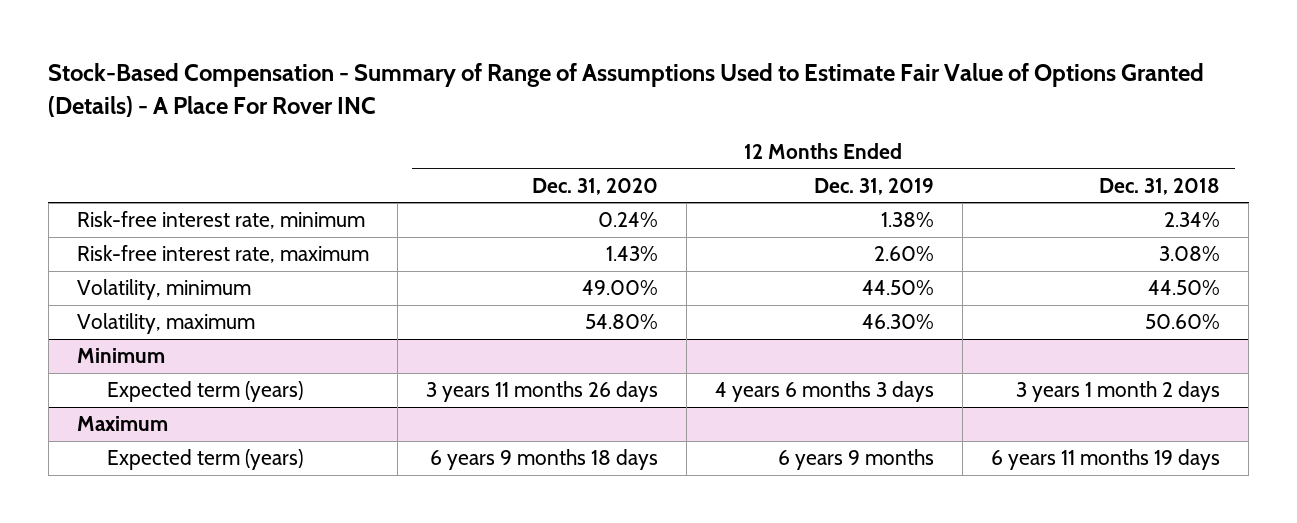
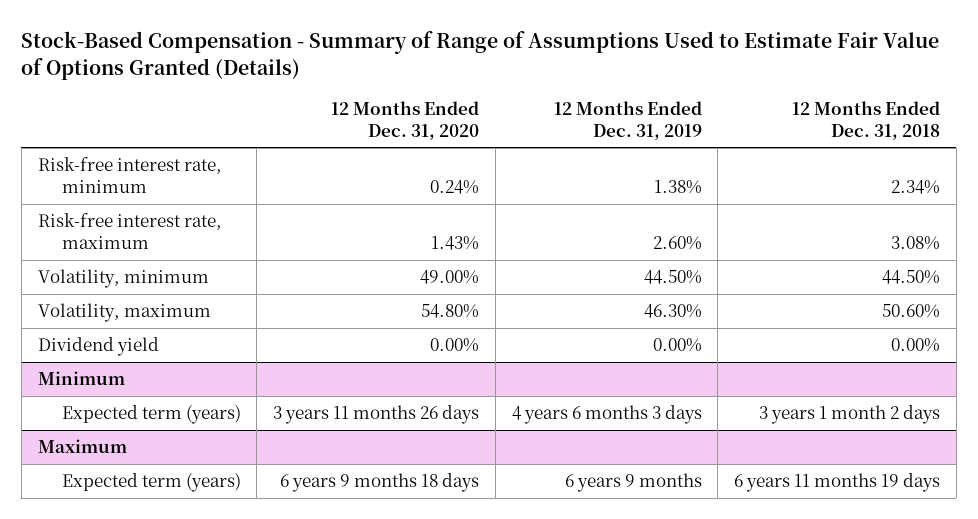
[48,63,1205,117] Stock-Based Compensation - Summary of Range of Assumptions Used to Estimate Fair Value of Options Granted (Details) - A Place For Rover INC -> [21,31,940,80] Stock-Based Compensation - Summary of Range of Assumptions Used to Estimate Fair Value of Options Granted (Details)
none -> [37,337,159,357] Dividend yield

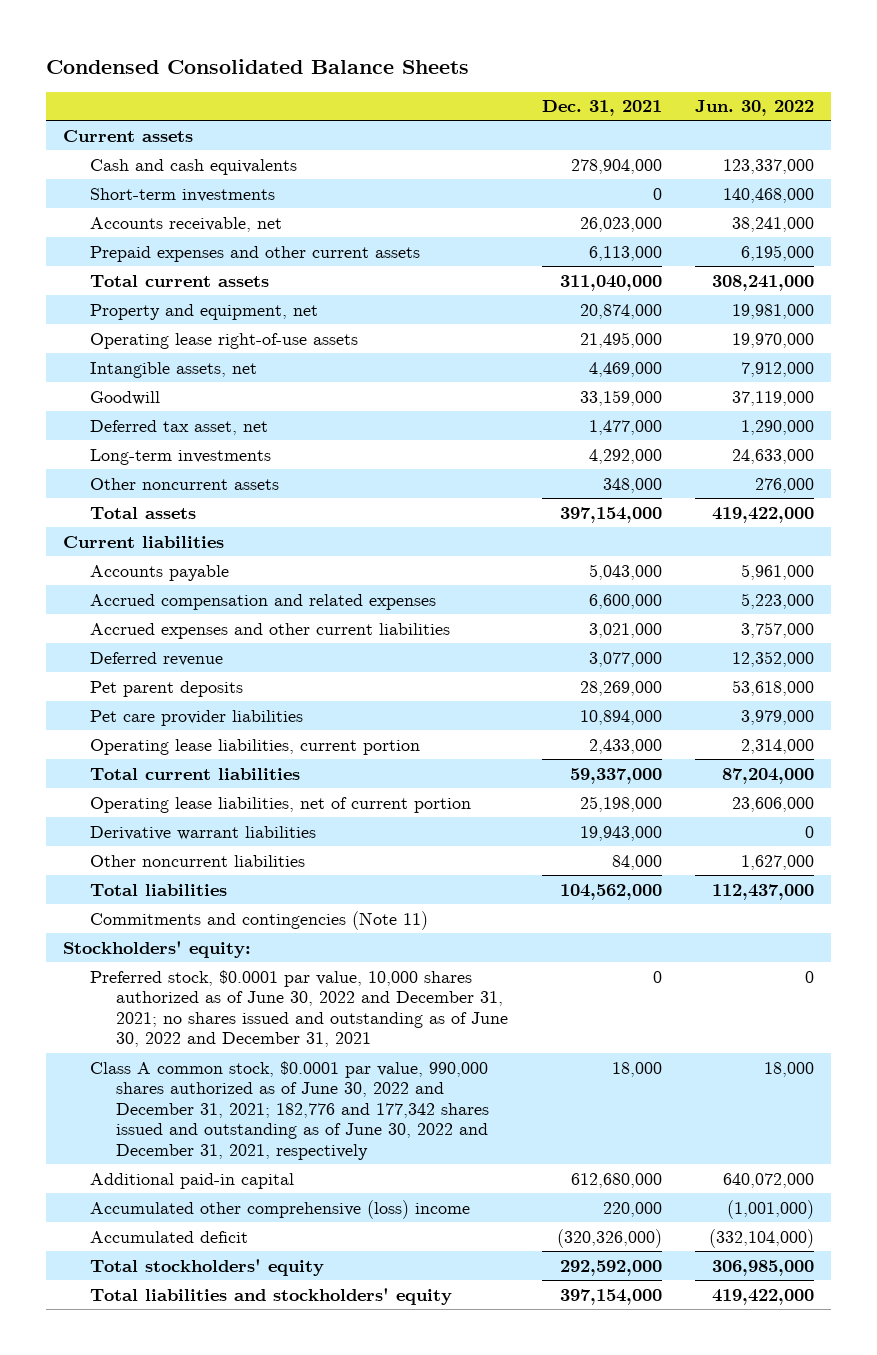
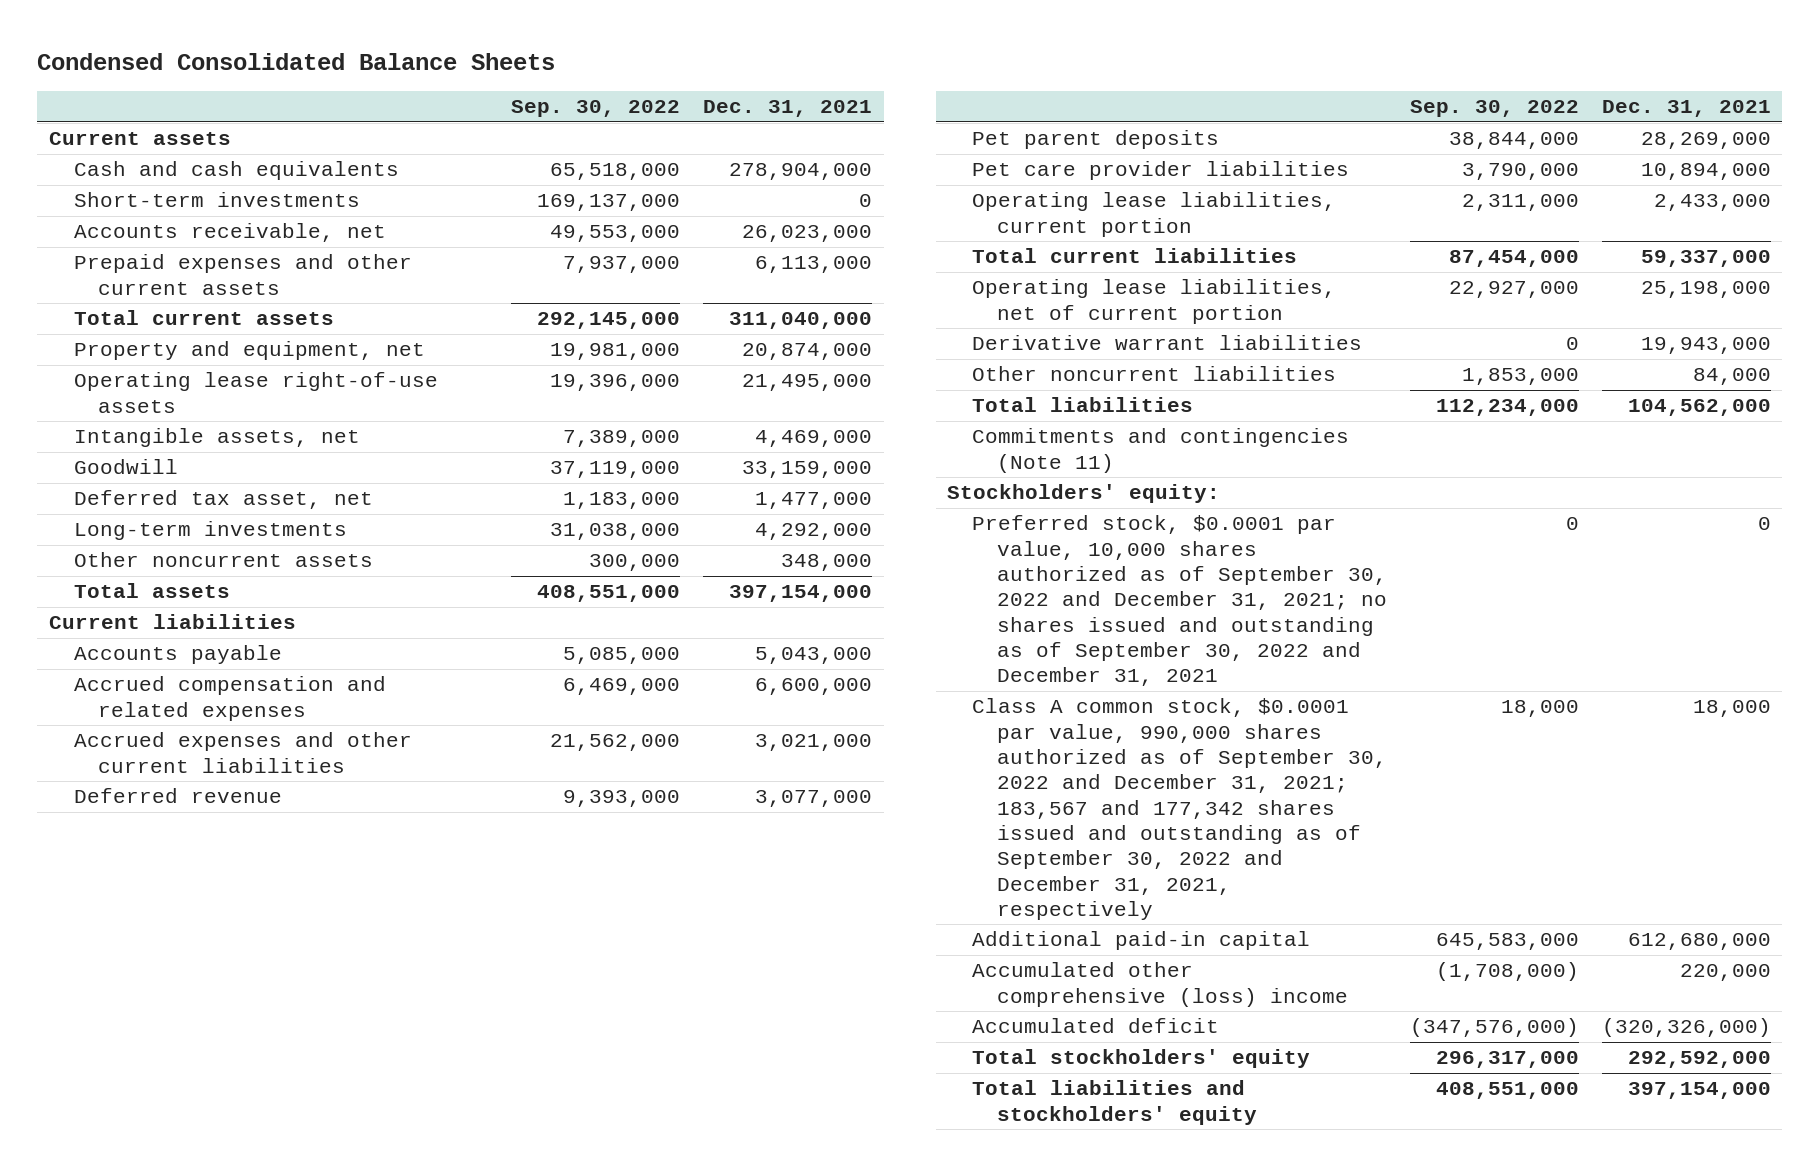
[694,100,814,117] Jun. 30, 2022 -> none
none -> [511,99,681,117] Sep. 30, 2022
[89,969,509,1048] Preferred stock, $0.0001 par value, 10,000 shares authorized as of June 30, 2022 and December 31, 2021; no shares issued and outstanding as of June 30, 2022 and December 31, 2021 -> [972,515,1387,687] Preferred stock, $0.0001 par value, 10,000 shares authorized as of September 30, 2022 and December 31, 2021; no shares issued and outstanding as of September 30, 2022 and December 31, 2021
[89,1060,490,1160] Class A common stock, $0.0001 par value, 990,000 shares authorized as of June 30, 2022 and December 31, 2021; 182,776 and 177,342 shares issued and outstanding as of June 30, 2022 and December 31, 2021, respectively -> [972,698,1387,920] Class A common stock, $0.0001 par value, 990,000 shares authorized as of September 30, 2022 and December 31, 2021; 183,567 and 177,342 shares issued and outstanding as of September 30, 2022 and December 31, 2021, respectively

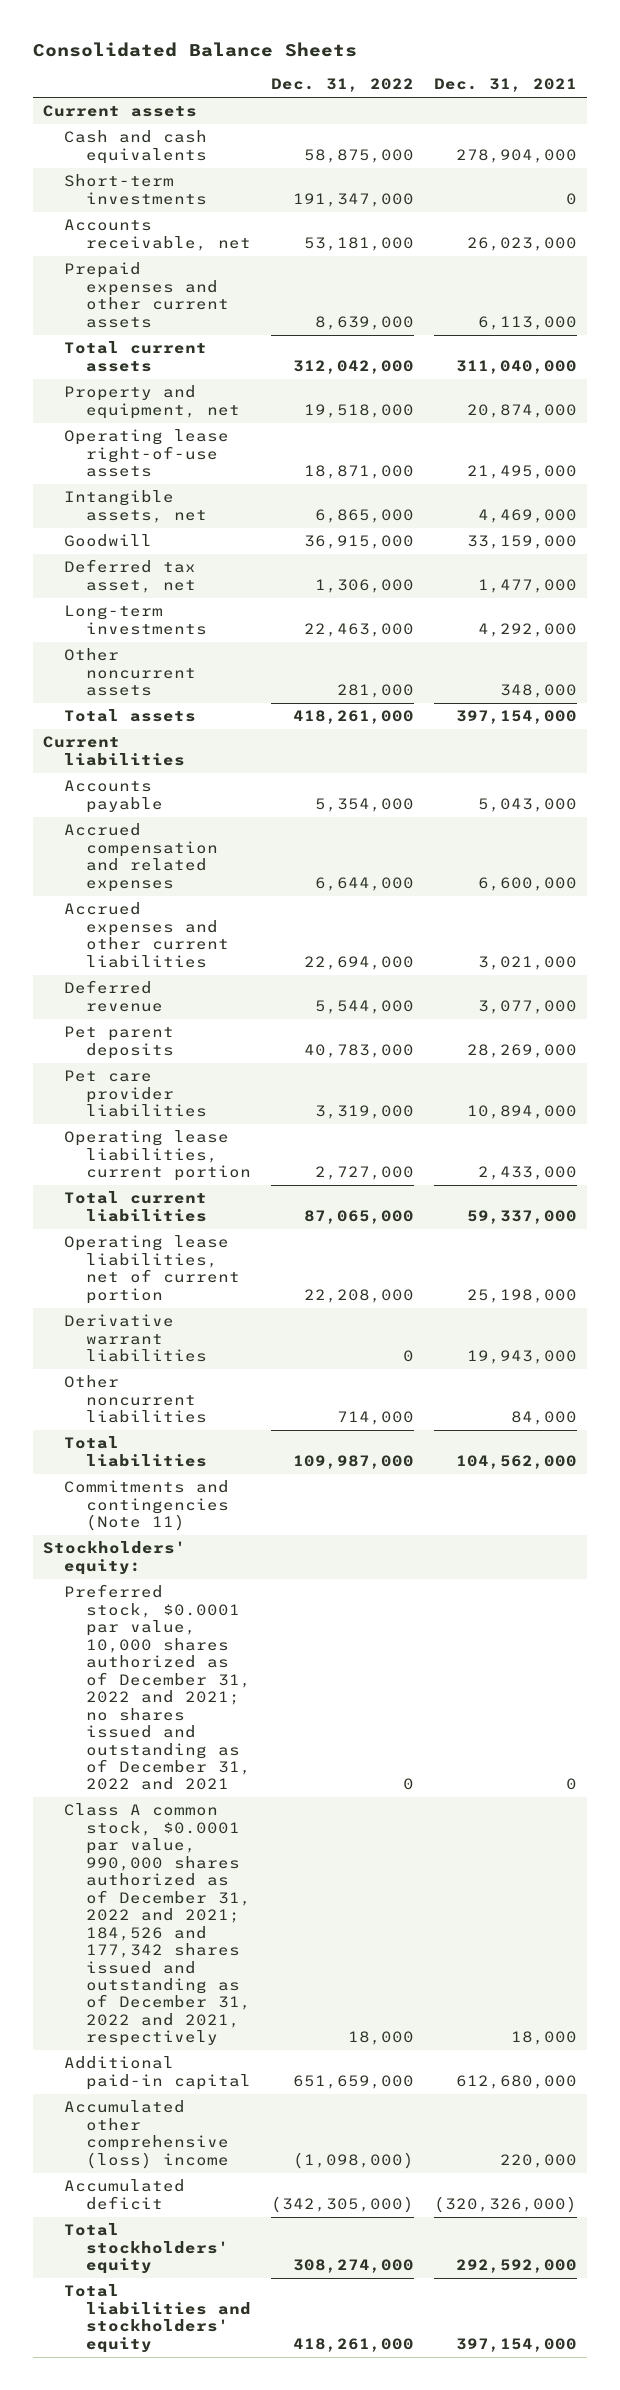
[37,52,556,70] Condensed Consolidated Balance Sheets -> [32,42,357,58] Consolidated Balance Sheets
[511,99,681,117] Sep. 30, 2022 -> none
none -> [270,78,414,93] Dec. 31, 2022
[972,515,1387,687] Preferred stock, $0.0001 par value, 10,000 shares authorized as of September 30, 2022 and December 31, 2021; no shares issued and outstanding as of September 30, 2022 and December 31, 2021 -> [64,1584,251,1791] Preferred stock, $0.0001 par value, 10,000 shares authorized as of December 31, 2022 and 2021; no shares issued and outstanding as of December 31, 2022 and 2021
[972,698,1387,920] Class A common stock, $0.0001 par value, 990,000 shares authorized as of September 30, 2022 and December 31, 2021; 183,567 and 177,342 shares issued and outstanding as of September 30, 2022 and December 31, 2021, respectively -> [64,1803,251,2047] Class A common stock, $0.0001 par value, 990,000 shares authorized as of December 31, 2022 and 2021; 184,526 and 177,342 shares issued and outstanding as of December 31, 2022 and 2021, respectively

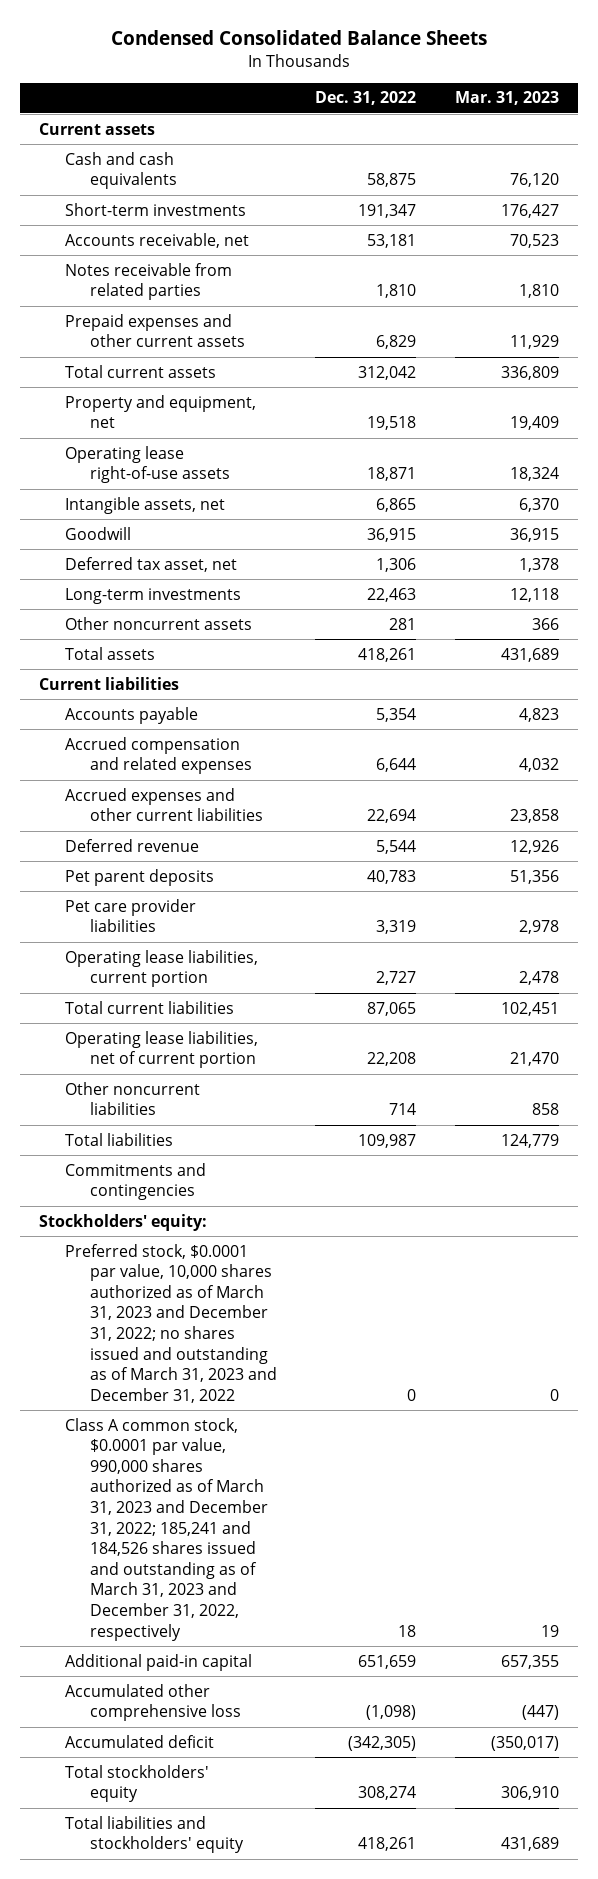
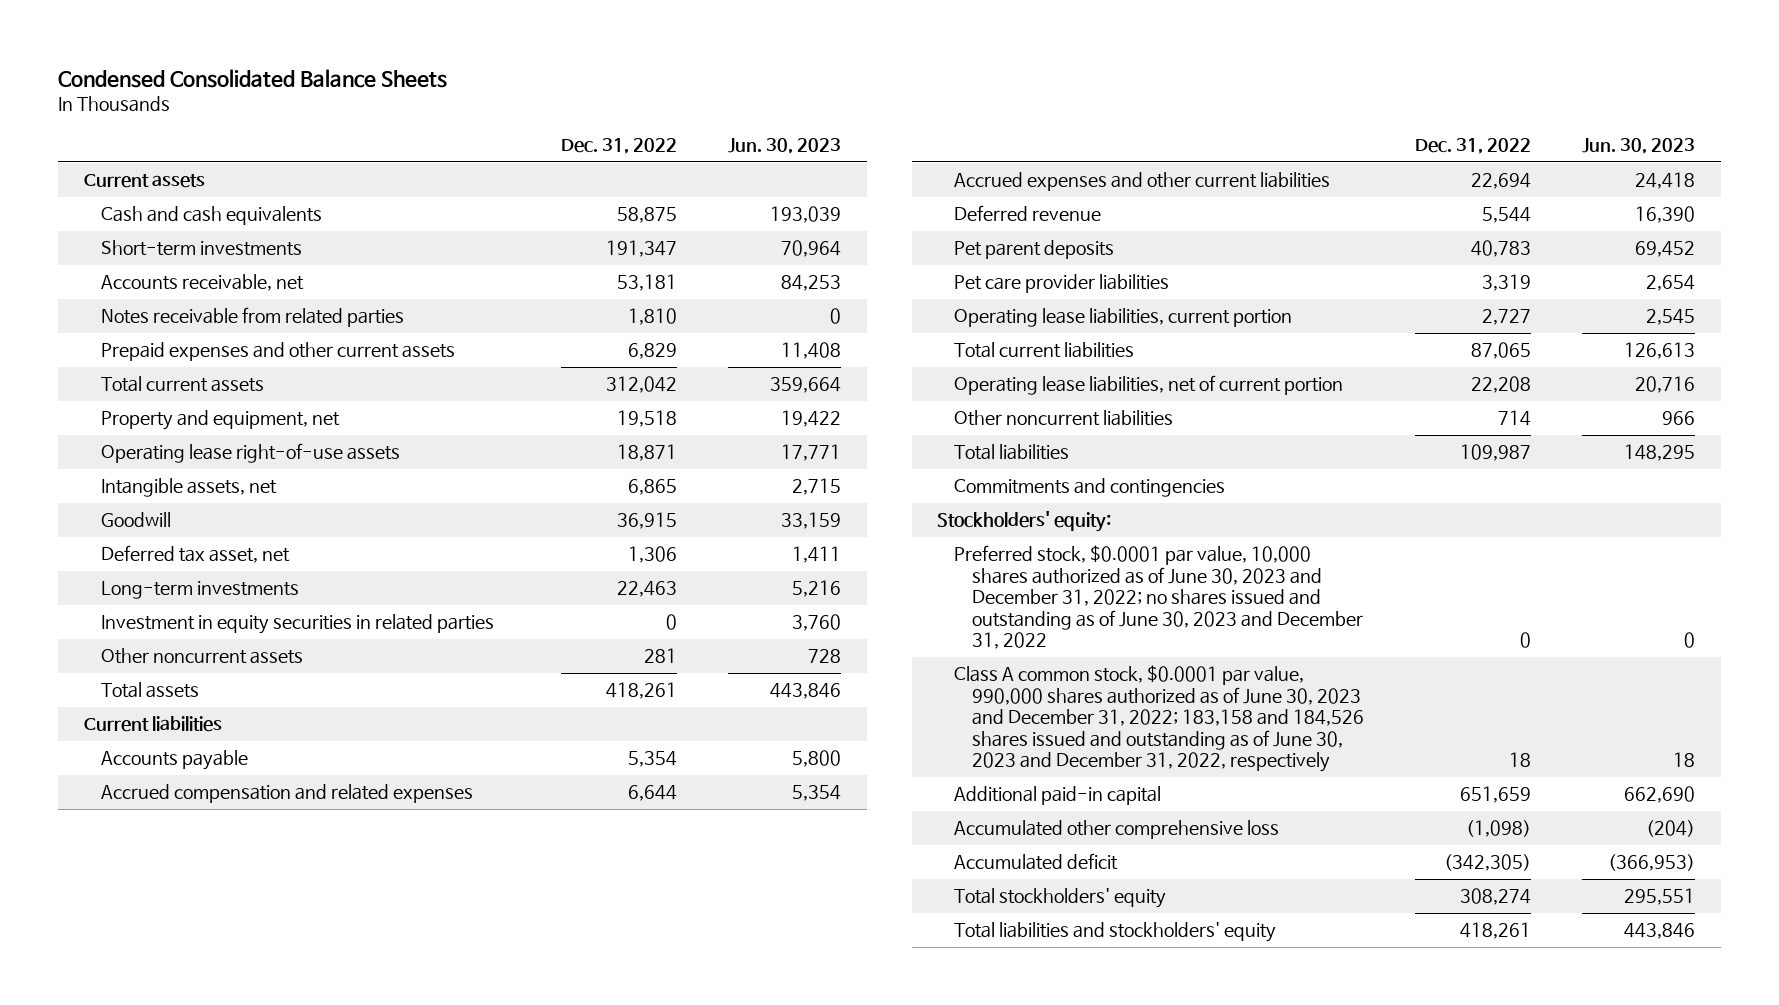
[454,91,559,106] Mar. 31, 2023 -> none
none -> [728,137,842,154] Jun. 30, 2023
none -> [100,614,494,635] Investment in equity securities in related parties
[64,1243,277,1403] Preferred stock, $0.0001 par value, 10,000 shares authorized as of March 31, 2023 and December 31, 2022; no shares issued and outstanding as of March 31, 2023 and December 31, 2022 -> [954,545,1363,649] Preferred stock, $0.0001 par value, 10,000 shares authorized as of June 30, 2023 and December 31, 2022; no shares issued and outstanding as of June 30, 2023 and December 31, 2022
[64,1417,268,1641] Class A common stock, $0.0001 par value, 990,000 shares authorized as of March 31, 2023 and December 31, 2022; 185,241 and 184,526 shares issued and outstanding as of March 31, 2023 and December 31, 2022, respectively -> [954,665,1364,772] Class A common stock, $0.0001 par value, 990,000 shares authorized as of June 30, 2023 and December 31, 2022; 183,158 and 184,526 shares issued and outstanding as of June 30, 2023 and December 31, 2022, respectively

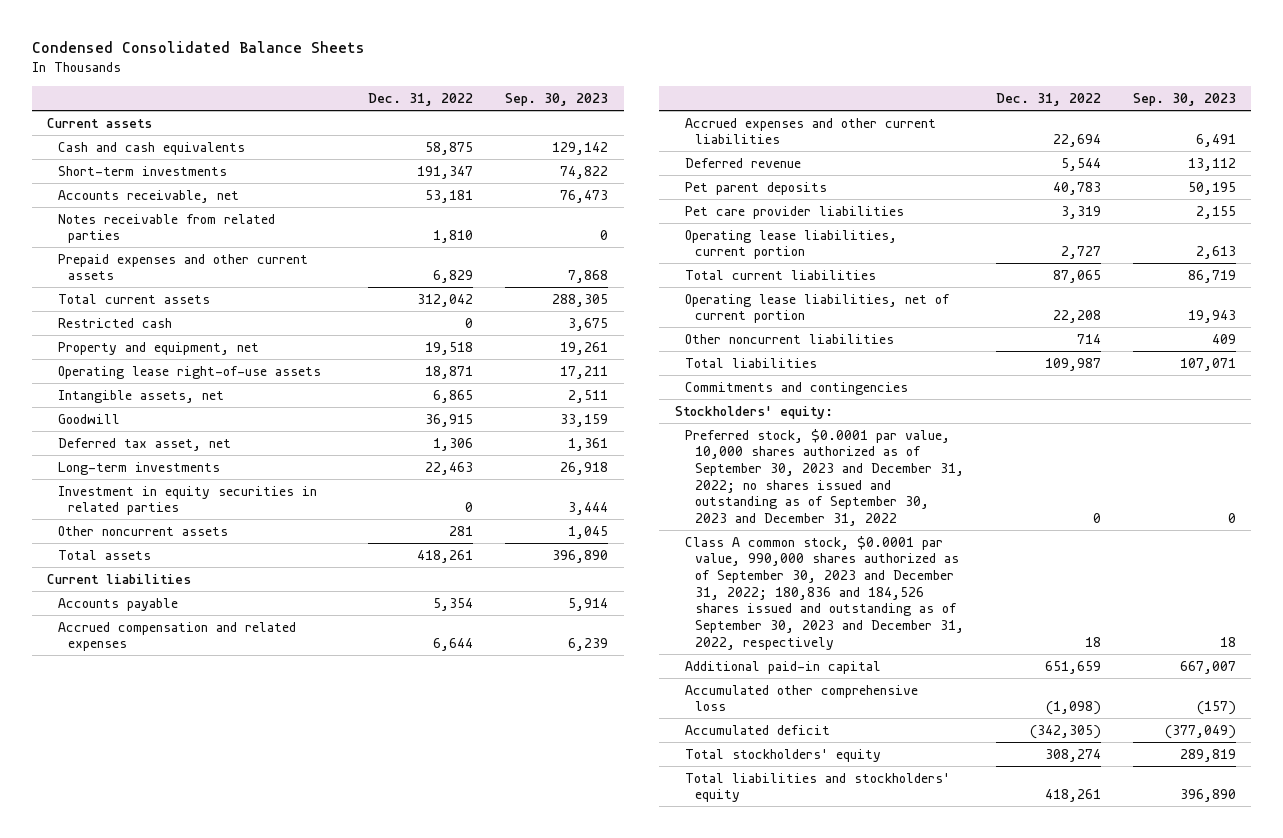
[728,137,842,154] Jun. 30, 2023 -> none
none -> [505,93,609,107] Sep. 30, 2023
none -> [57,317,172,328] Restricted cash
[954,545,1363,649] Preferred stock, $0.0001 par value, 10,000 shares authorized as of June 30, 2023 and December 31, 2022; no shares issued and outstanding as of June 30, 2023 and December 31, 2022 -> [685,428,965,527] Preferred stock, $0.0001 par value, 10,000 shares authorized as of September 30, 2023 and December 31, 2022; no shares issued and outstanding as of September 30, 2023 and December 31, 2022
[954,665,1364,772] Class A common stock, $0.0001 par value, 990,000 shares authorized as of June 30, 2023 and December 31, 2022; 183,158 and 184,526 shares issued and outstanding as of June 30, 2023 and December 31, 2022, respectively -> [685,535,965,650] Class A common stock, $0.0001 par value, 990,000 shares authorized as of September 30, 2023 and December 31, 2022; 180,836 and 184,526 shares issued and outstanding as of September 30, 2023 and December 31, 2022, respectively

